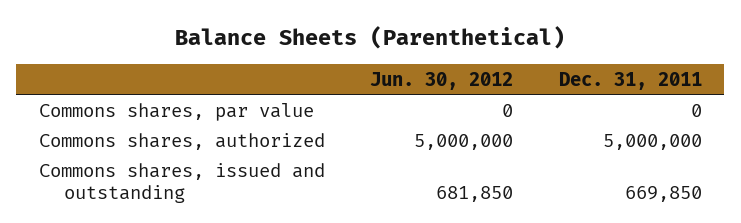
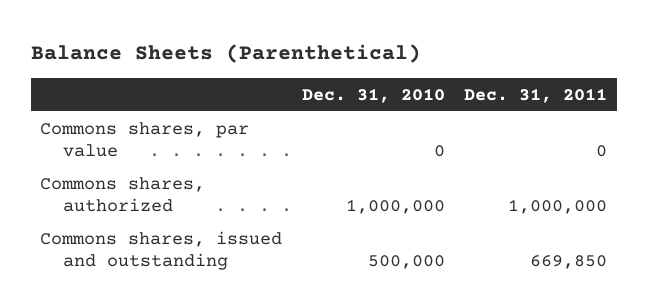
[370,71,514,90] Jun. 30, 2012 -> none
none -> [301,87,445,103] Dec. 31, 2010
[602,133,702,150] 5,000,000 -> [508,198,608,214] 1,000,000

